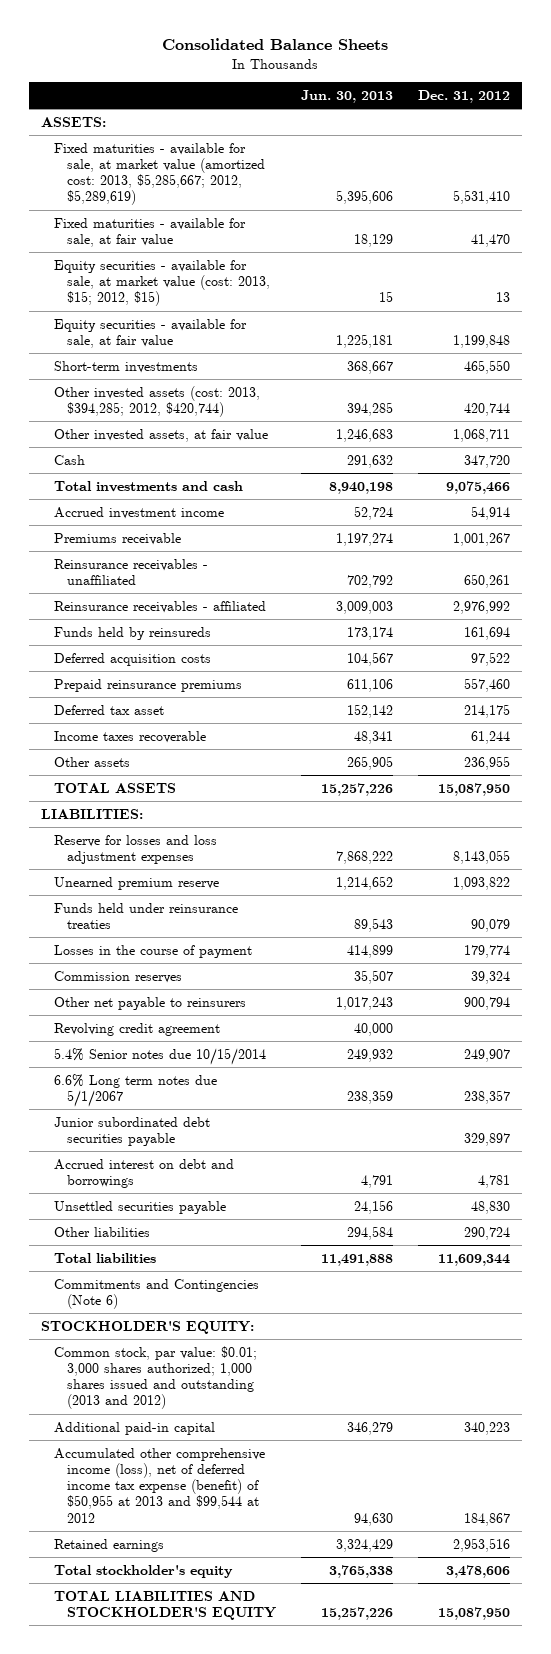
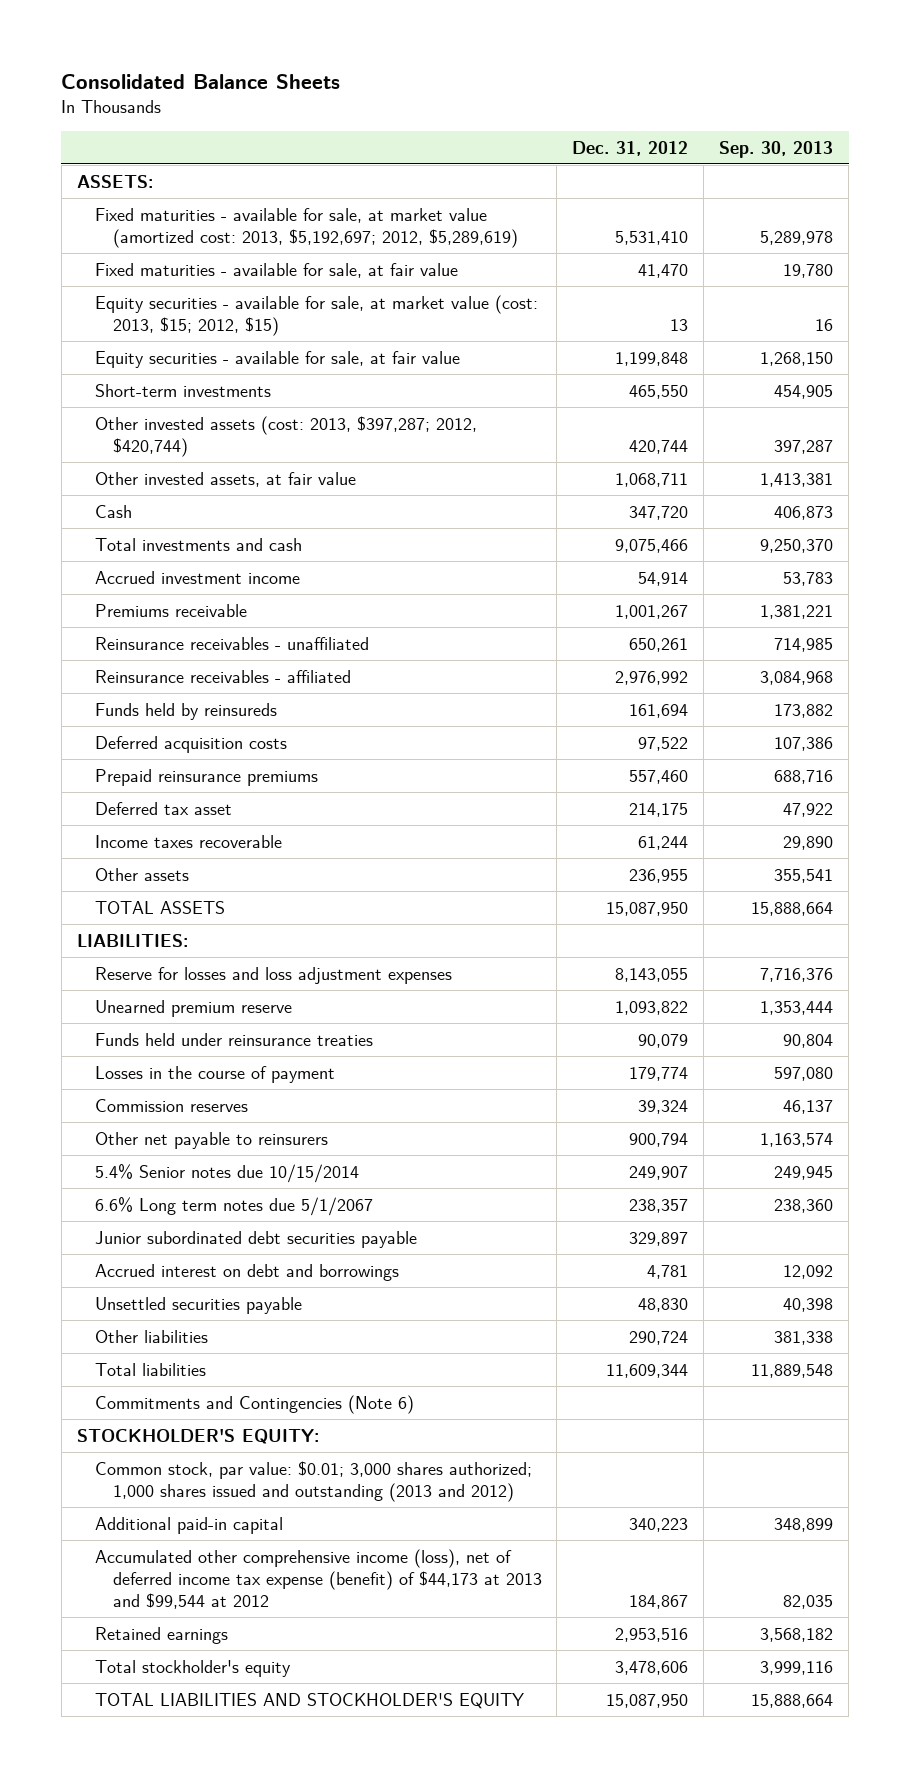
[300,90,393,104] Jun. 30, 2013 -> none
none -> [719,140,834,158] Sep. 30, 2013
[54,142,265,206] Fixed maturities - available for sale, at market value (amortized cost: 2013, $5,285,667; 2012, $5,289,619) -> [94,207,518,248] Fixed maturities - available for sale, at market value (amortized cost: 2013, $5,192,697; 2012, $5,289,619)
[54,385,261,418] Other invested assets (cost: 2013, $394,285; 2012, $420,744) -> [94,415,477,457] Other invested assets (cost: 2013, $397,287; 2012, $420,744)
[54,1022,221,1036] Revolving credit agreement -> none
[54,1447,266,1523] Accumulated other comprehensive income (loss), net of deferred income tax expense (benefit) of $50,955 at 2013 and $99,544 at 2012 -> [94,1548,542,1610] Accumulated other comprehensive income (loss), net of deferred income tax expense (benefit) of $44,173 at 2013 and $99,544 at 2012

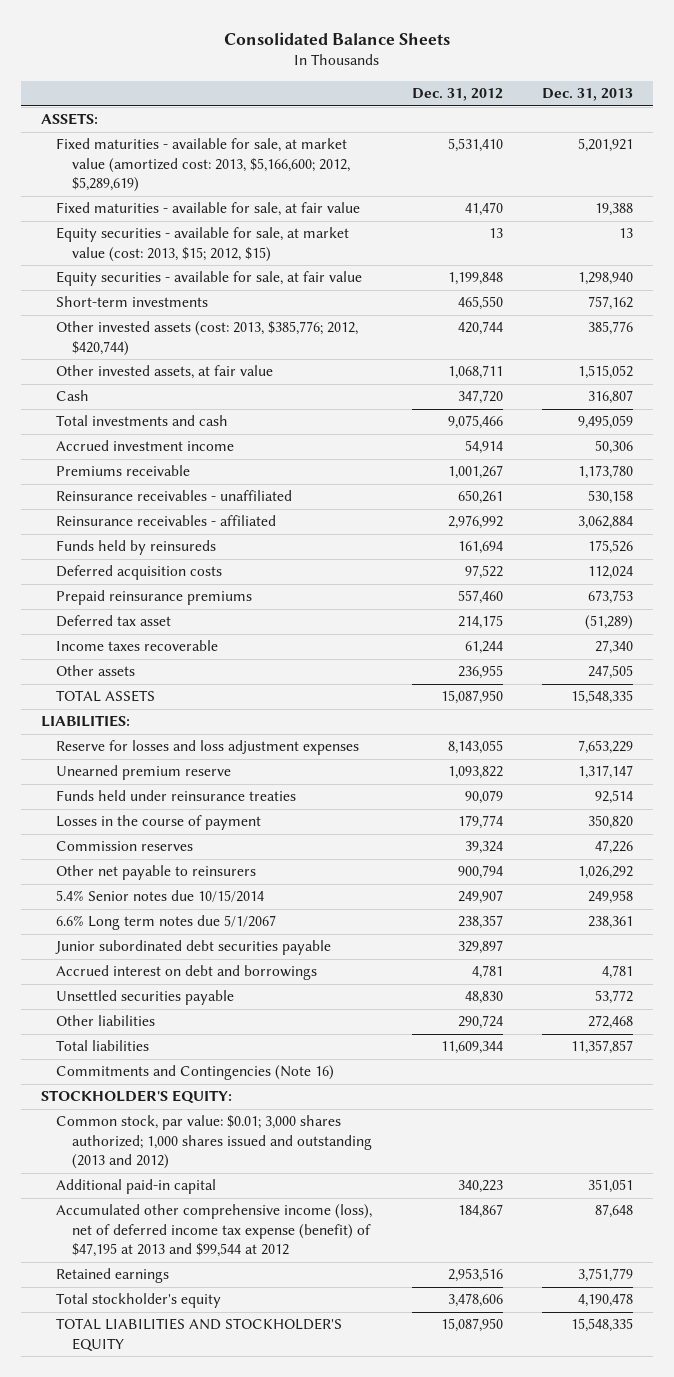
[719,140,834,158] Sep. 30, 2013 -> none
none -> [542,88,634,102] Dec. 31, 2013
[94,207,518,248] Fixed maturities - available for sale, at market value (amortized cost: 2013, $5,192,697; 2012, $5,289,619) -> [56,138,350,193] Fixed maturities - available for sale, at market value (amortized cost: 2013, $5,166,600; 2012, $5,289,619)
[94,415,477,457] Other invested assets (cost: 2013, $397,287; 2012, $420,744) -> [56,321,359,356] Other invested assets (cost: 2013, $385,776; 2012, $420,744)
[94,1394,414,1414] Commitments and Contingencies (Note 6) -> [56,1065,335,1081] Commitments and Contingencies (Note 16)
[94,1548,542,1610] Accumulated other comprehensive income (loss), net of deferred income tax expense (benefit) of $44,173 at 2013 and $99,544 at 2012 -> [56,1204,373,1258] Accumulated other comprehensive income (loss), net of deferred income tax expense (benefit) of $47,195 at 2013 and $99,544 at 2012

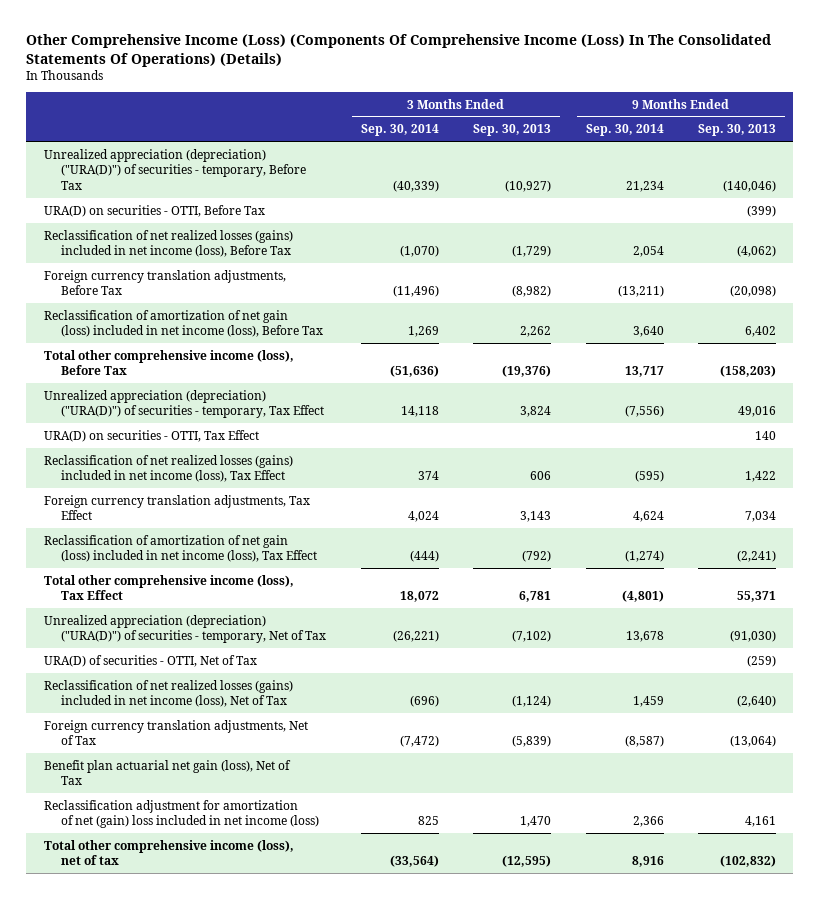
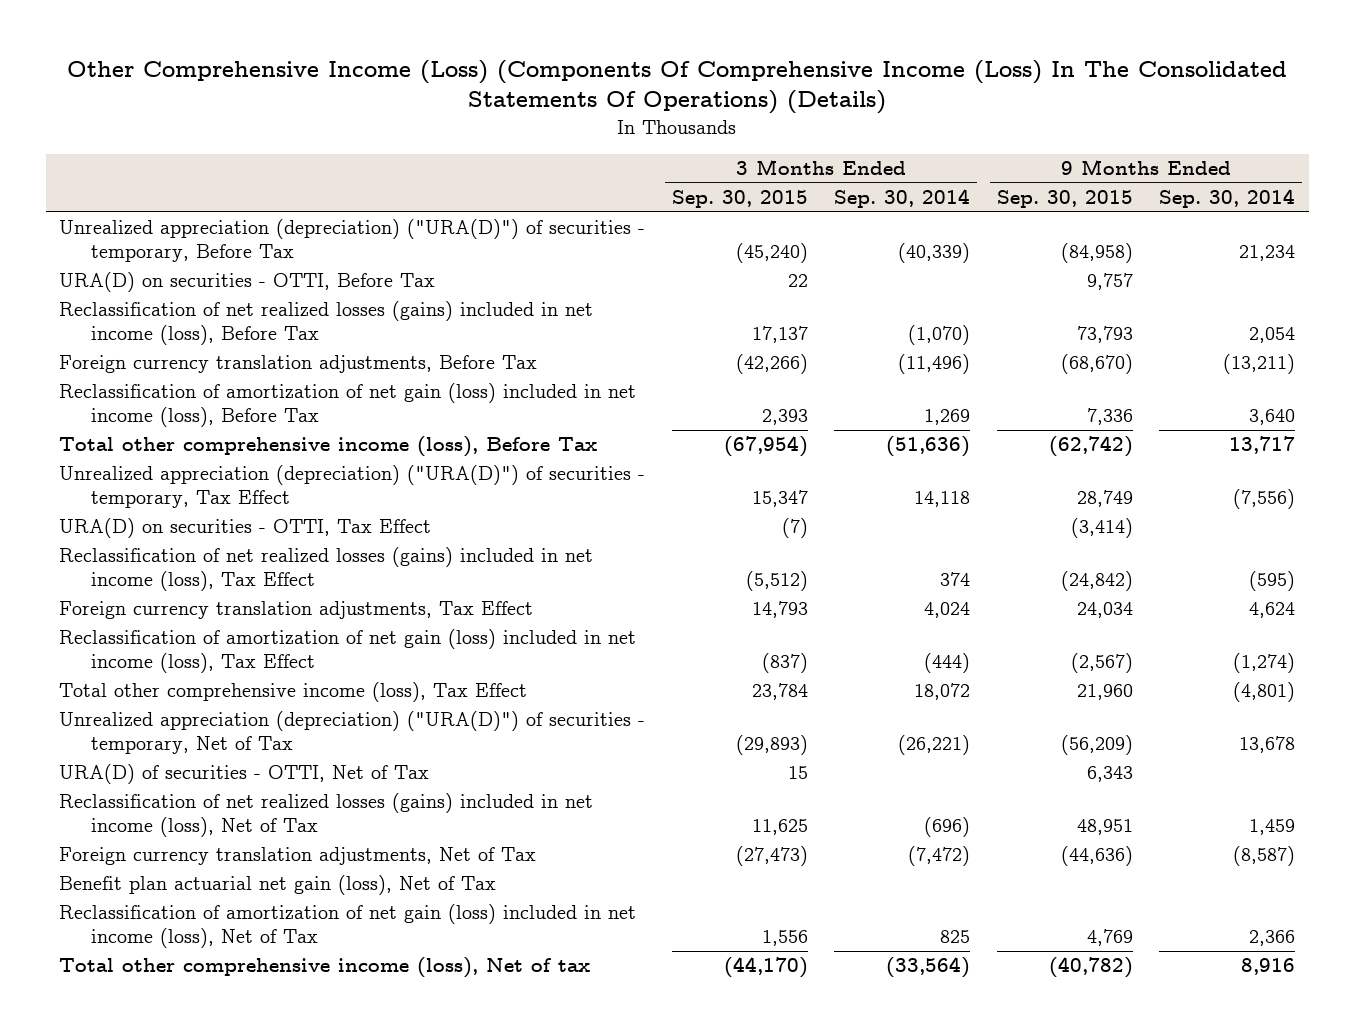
[473,124,552,137] Sep. 30, 2013 -> none
[698,124,777,137] Sep. 30, 2013 -> none
none -> [671,190,808,209] Sep. 30, 2015
none -> [996,190,1133,209] Sep. 30, 2015
[43,799,320,829] Reclassification adjustment for amortization of net (gain) loss included in net income (loss) -> [59,904,637,948] Reclassification of amortization of net gain (loss) included in net income (loss), Net of Tax
[43,839,294,866] Total other comprehensive income (loss), net of tax -> [59,957,591,979] Total other comprehensive income (loss), Net of tax

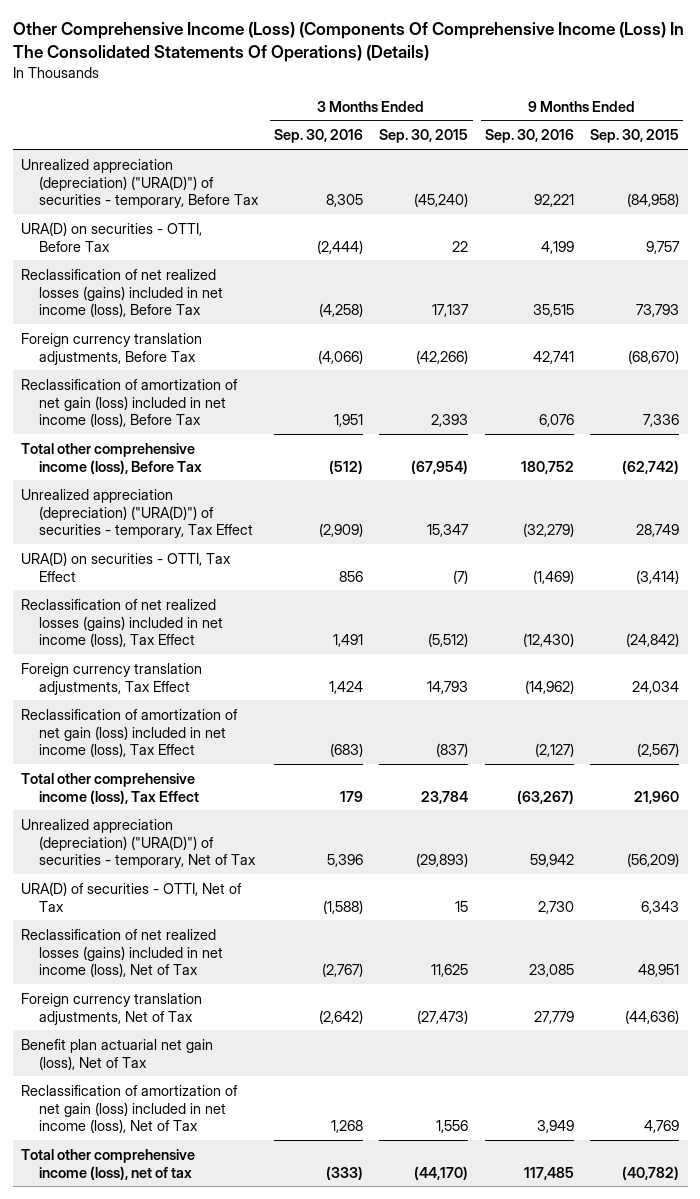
[834,189,971,209] Sep. 30, 2014 -> none
[1159,189,1296,209] Sep. 30, 2014 -> none
none -> [274,129,364,144] Sep. 30, 2016
none -> [484,129,574,144] Sep. 30, 2016
[59,957,591,979] Total other comprehensive income (loss), Net of tax -> [20,1148,195,1180] Total other comprehensive income (loss), net of tax

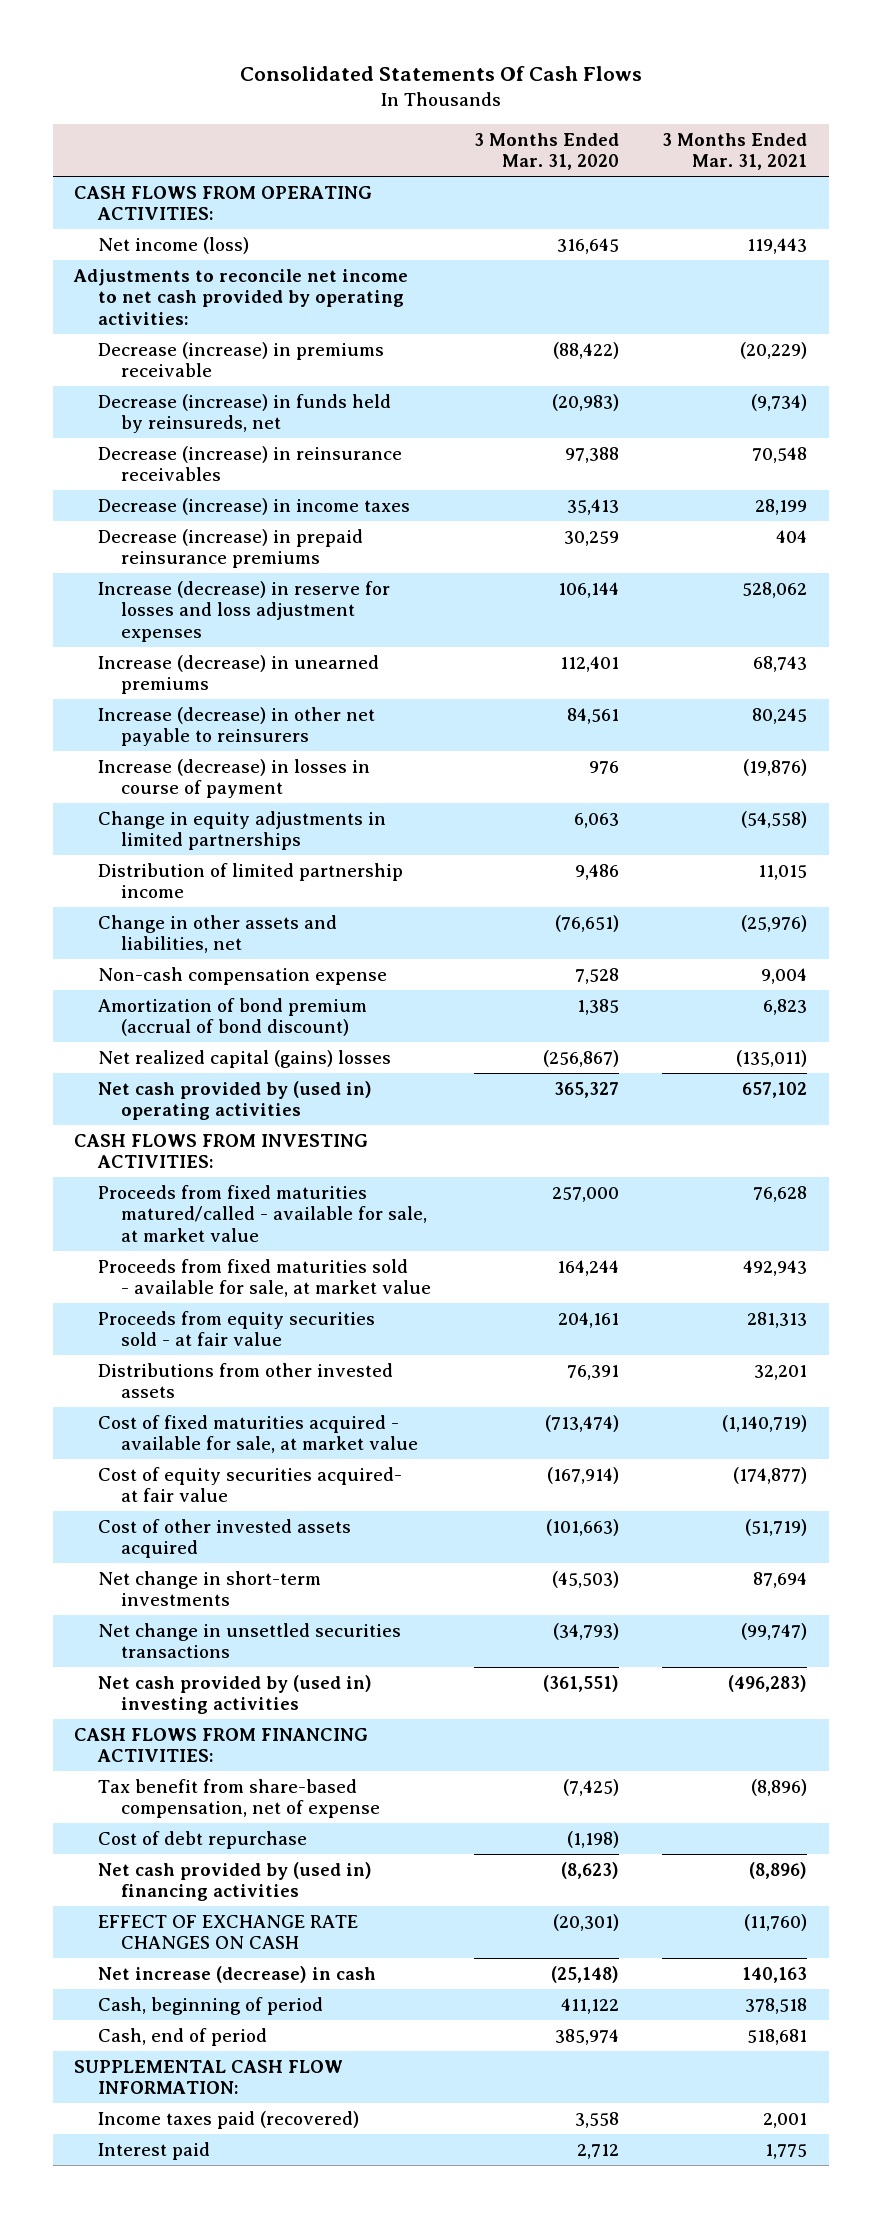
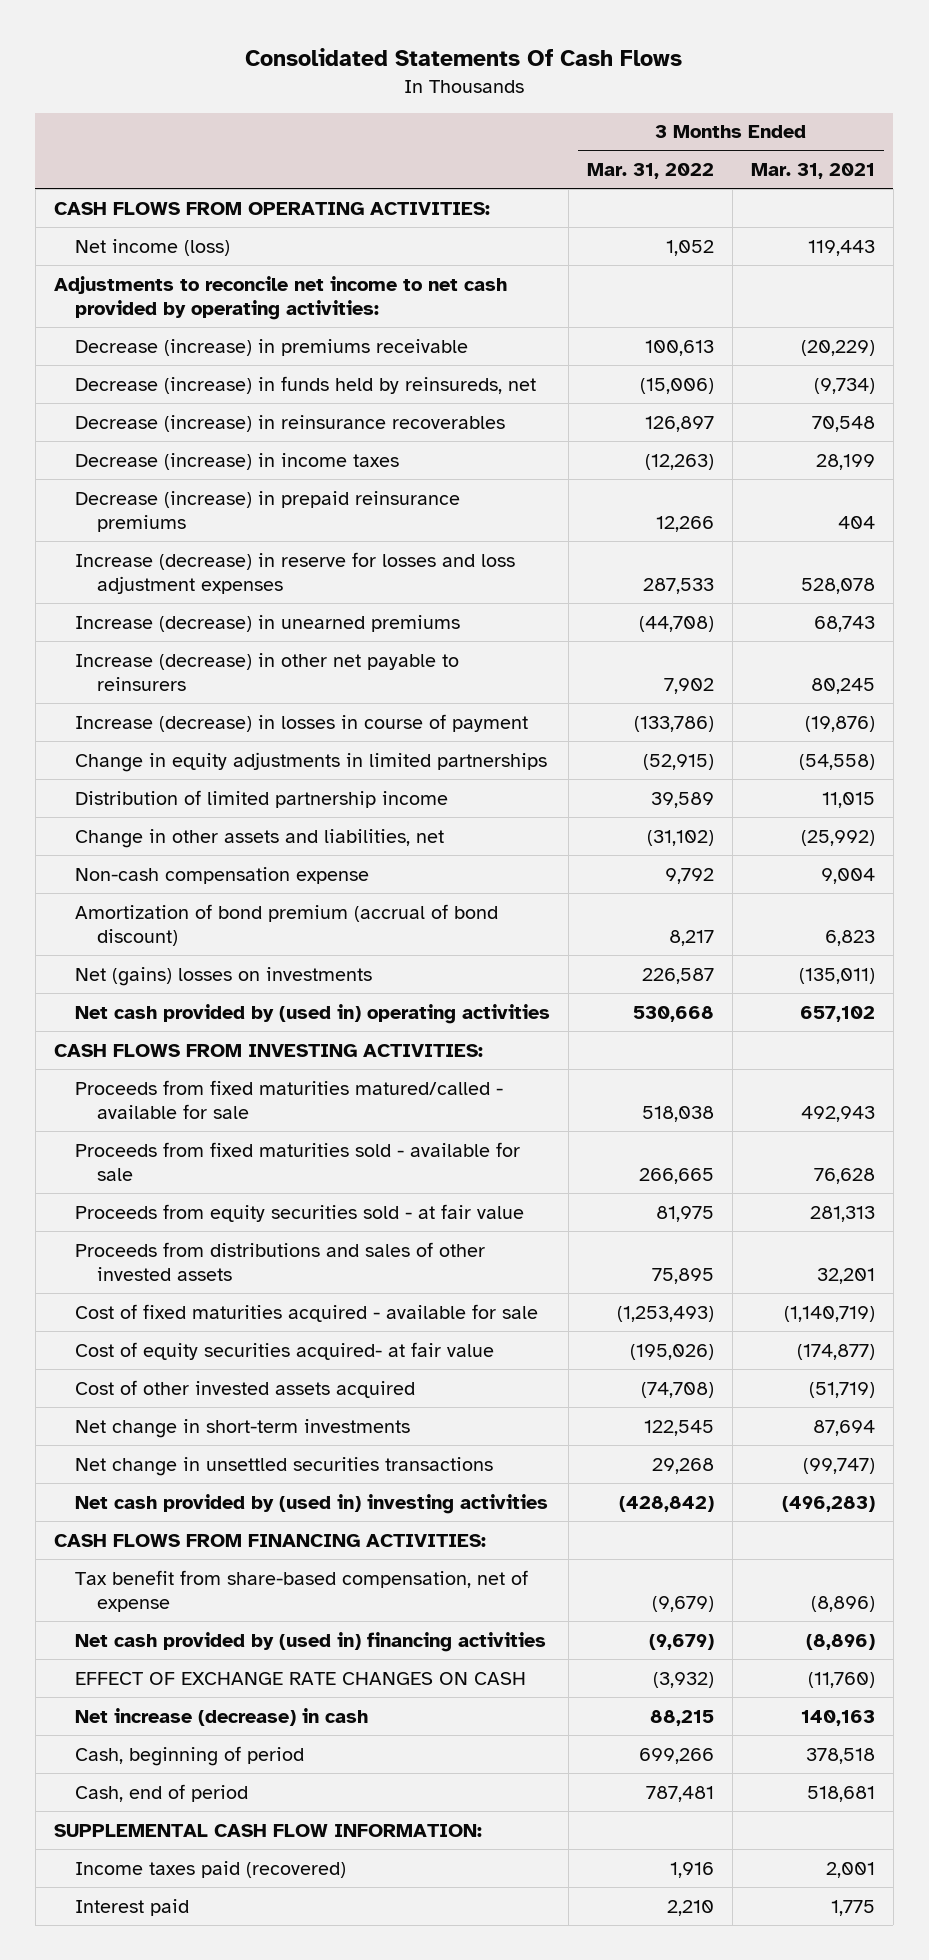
[474,132,620,171] 3 Months Ended Mar. 31, 2020 -> none
none -> [587,162,715,179] Mar. 31, 2022
[97,445,402,482] Decrease (increase) in reinsurance receivables -> [75,414,506,432] Decrease (increase) in reinsurance recoverables
[742,581,808,598] 528,062 -> [801,578,876,595] 528,078
[741,914,808,932] (25,976) -> [801,829,876,846] (25,992)
[97,1049,391,1068] Net realized capital (gains) losses -> [75,966,373,986] Net (gains) losses on investments
[97,1184,428,1242] Proceeds from fixed maturities matured/called - available for sale, at market value -> [75,1079,504,1120] Proceeds from fixed maturities matured/called - available for sale
[753,1185,808,1202] 76,628 -> [801,1106,876,1123] 492,943
[97,1258,432,1298] Proceeds from fixed maturities sold - available for sale, at market value -> [75,1141,521,1182] Proceeds from fixed maturities sold - available for sale
[743,1259,808,1276] 492,943 -> [814,1168,876,1185] 76,628
[97,1362,393,1399] Distributions from other invested assets -> [75,1241,486,1282] Proceeds from distributions and sales of other invested assets
[97,1414,419,1454] Cost of fixed maturities acquired - available for sale, at market value -> [75,1303,539,1322] Cost of fixed maturities acquired - available for sale
[97,1830,307,1849] Cost of debt repurchase -> none

